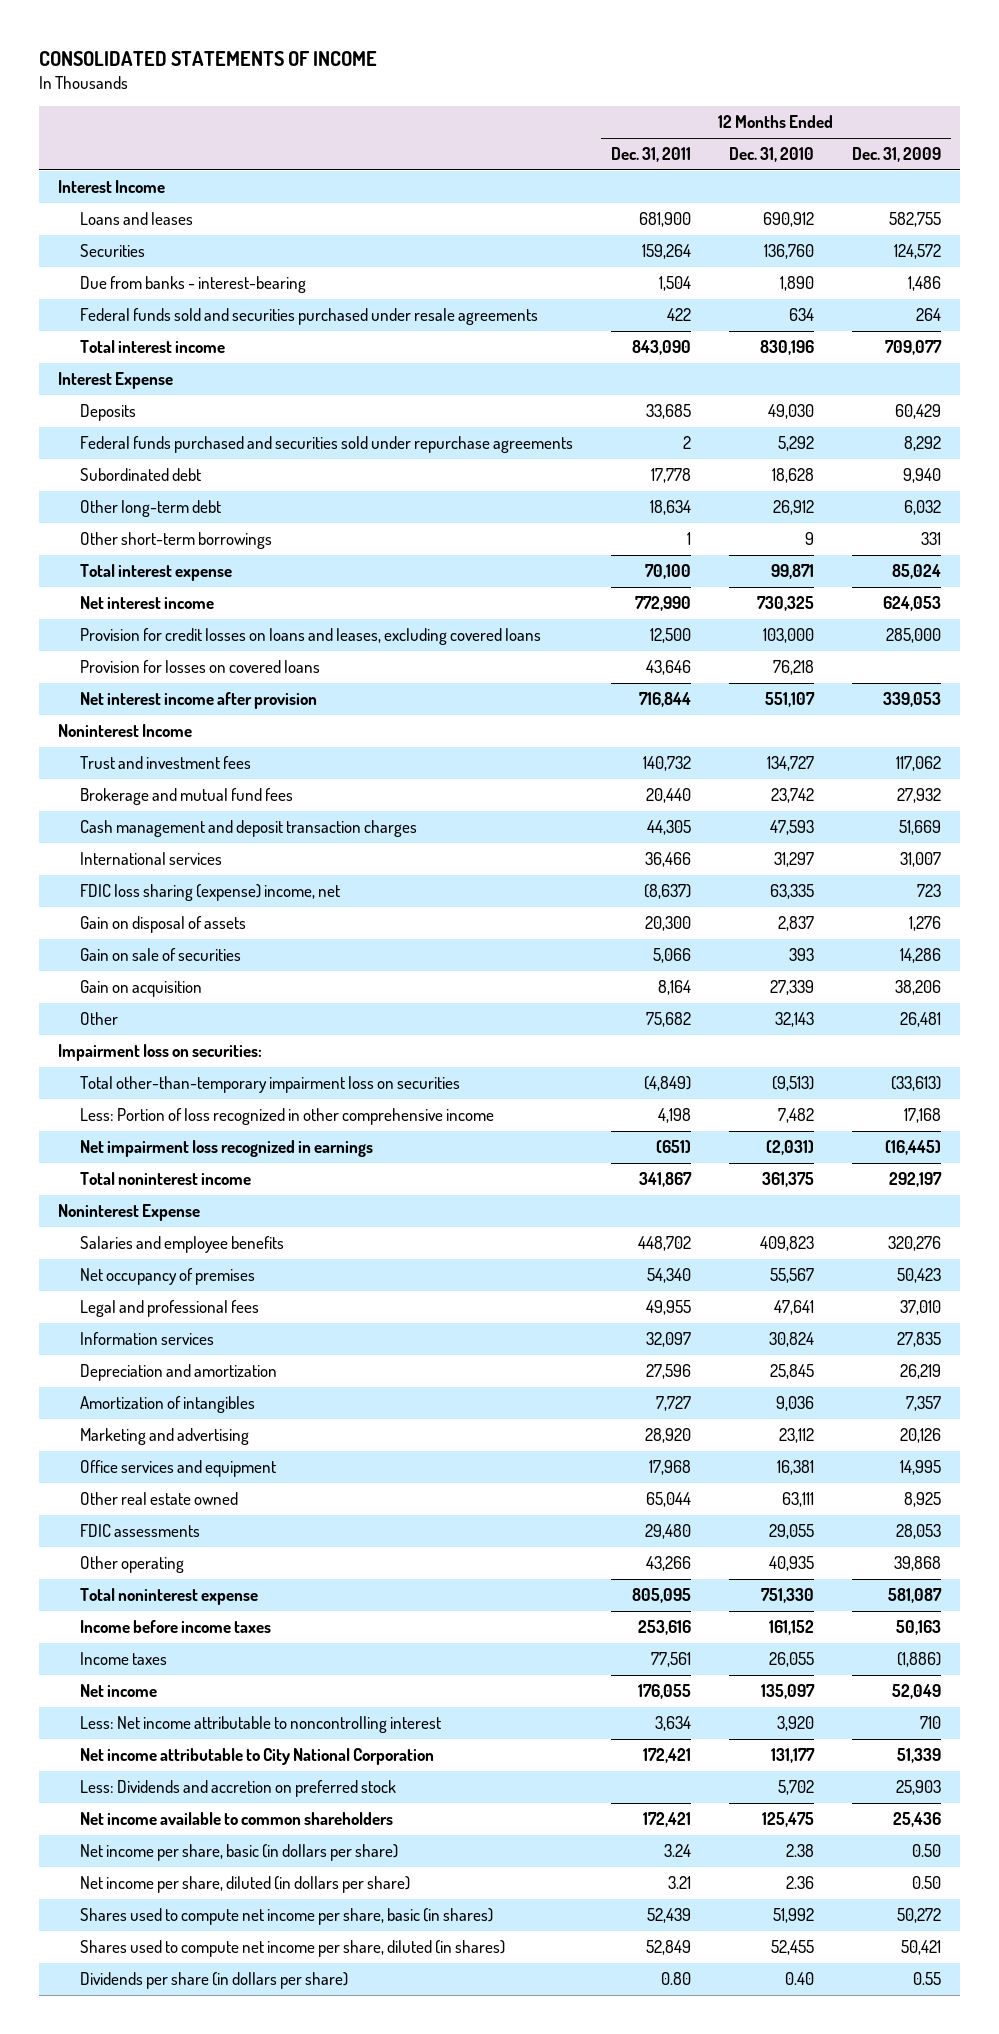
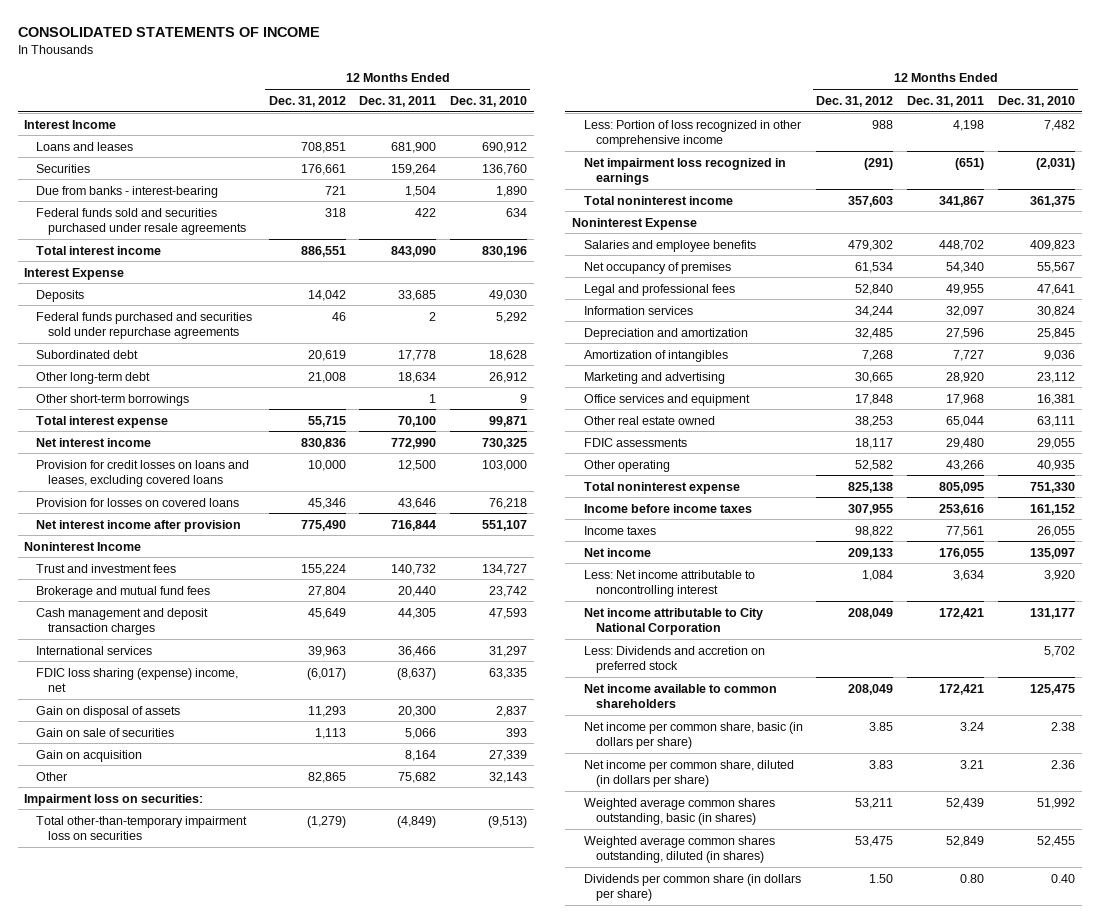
[852,147,942,163] Dec. 31, 2009 -> none
none -> [268,95,346,107] Dec. 31, 2012
[79,1844,398,1862] Net income per share, basic (in dollars per share) -> [583,721,803,750] Net income per common share, basic (in dollars per share)
[79,1876,410,1894] Net income per share, diluted (in dollars per share) -> [583,759,794,788] Net income per common share, diluted (in dollars per share)
[79,1908,493,1926] Shares used to compute net income per share, basic (in shares) -> [583,797,775,826] Weighted average common shares outstanding, basic (in shares)
[79,1940,505,1958] Shares used to compute net income per share, diluted (in shares) -> [583,835,775,864] Weighted average common shares outstanding, diluted (in shares)
[79,1972,348,1990] Dividends per share (in dollars per share) -> [583,873,801,902] Dividends per common share (in dollars per share)

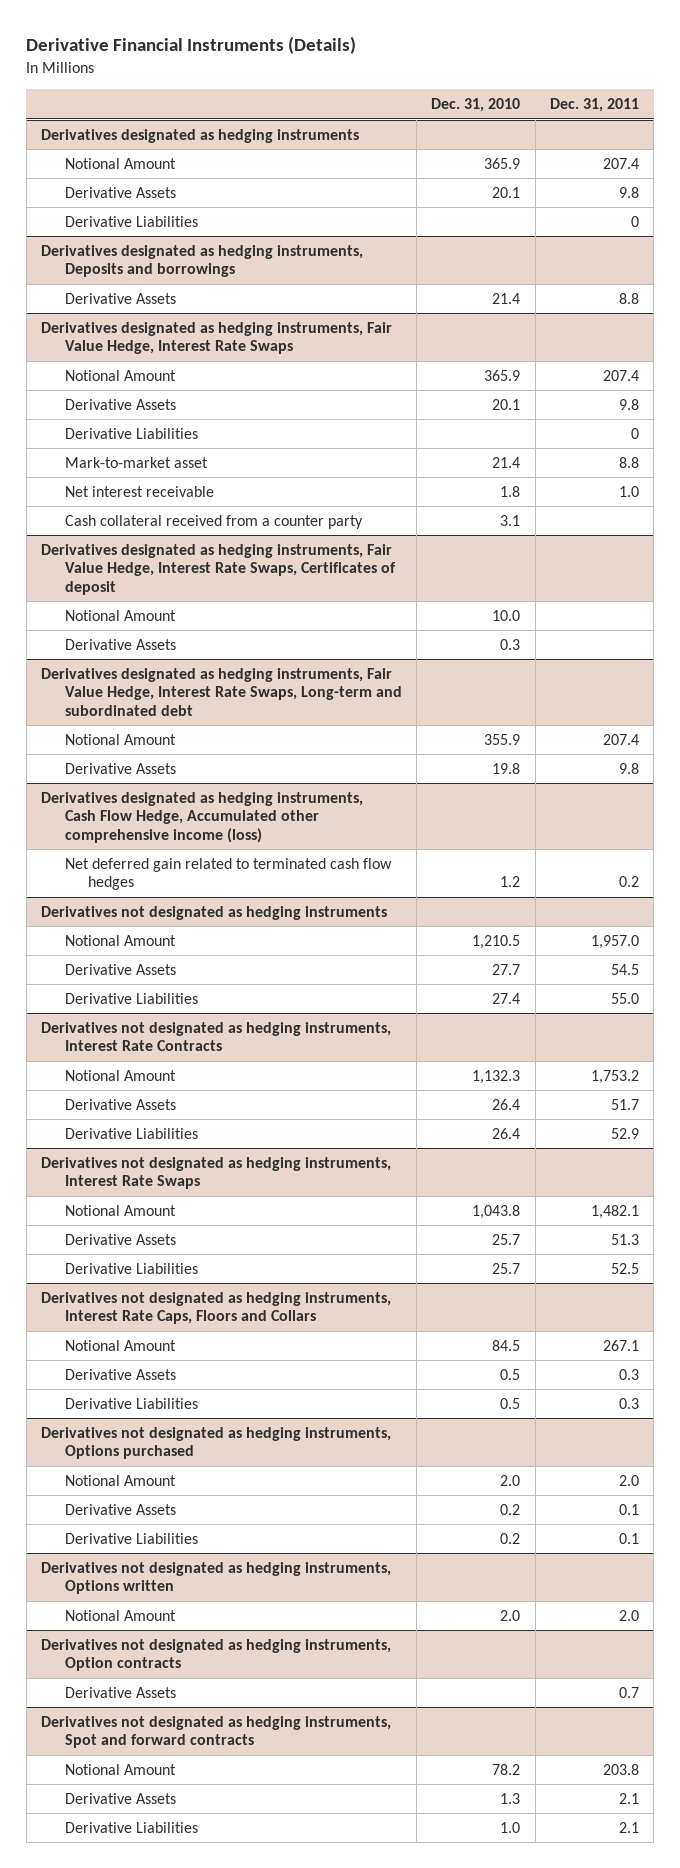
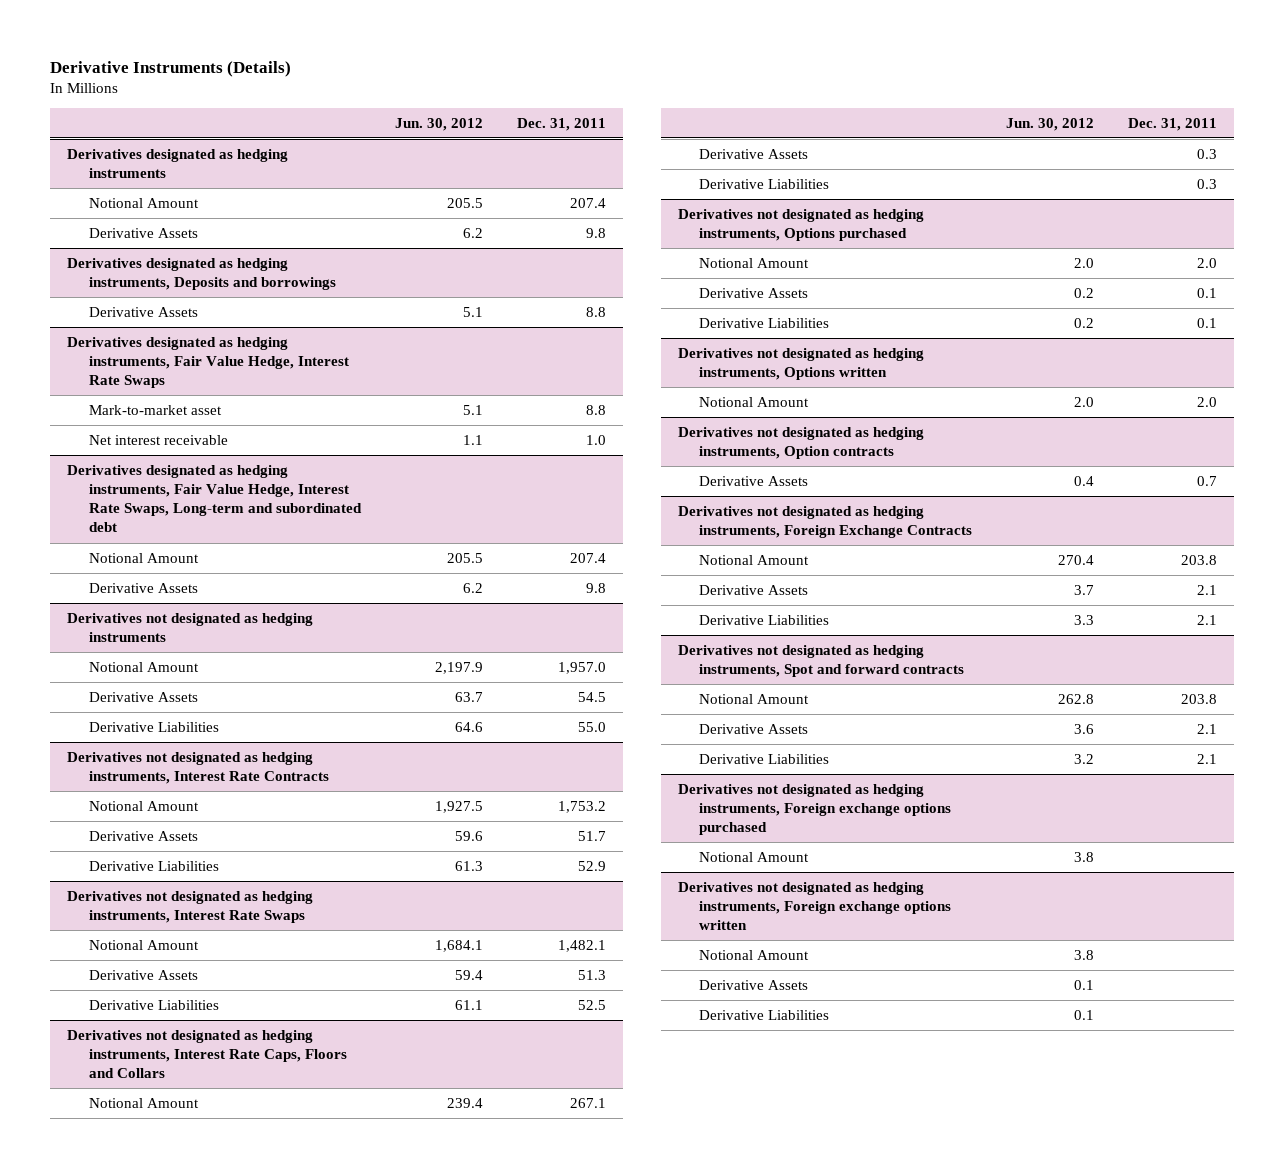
[26,36,357,55] Derivative Financial Instruments (Details) -> [49,60,291,77] Derivative Instruments (Details)
[431,98,521,113] Dec. 31, 2010 -> none
none -> [395,117,484,131] Jun. 30, 2012
[64,215,198,227] Derivative Liabilities -> none
[64,369,176,381] Notional Amount -> none
[64,398,176,410] Derivative Assets -> none
[64,427,198,439] Derivative Liabilities -> none
[64,514,363,529] Cash collateral received from a counter party -> none
[41,543,396,596] Derivatives designated as hedging instruments, Fair Value Hedge, Interest Rate Swaps, Certificates of deposit -> none
[64,609,176,621] Notional Amount -> none
[64,638,176,650] Derivative Assets -> none
[41,791,364,844] Derivatives designated as hedging instruments, Cash Flow Hedge, Accumulated other comprehensive income (loss) -> none
[64,857,392,891] Net deferred gain related to terminated cash flow hedges -> none
none -> [677,505,973,539] Derivatives not designated as hedging instruments, Foreign Exchange Contracts
none -> [699,554,810,565] Notional Amount
none -> [699,584,809,595] Derivative Assets
none -> [699,614,830,625] Derivative Liabilities
none -> [677,783,952,836] Derivatives not designated as hedging instruments, Foreign exchange options purchased
none -> [699,851,810,862] Notional Amount
none -> [677,881,952,931] Derivatives not designated as hedging instruments, Foreign exchange options written
none -> [699,949,810,960] Notional Amount
none -> [699,979,809,990] Derivative Assets
none -> [699,1009,830,1020] Derivative Liabilities

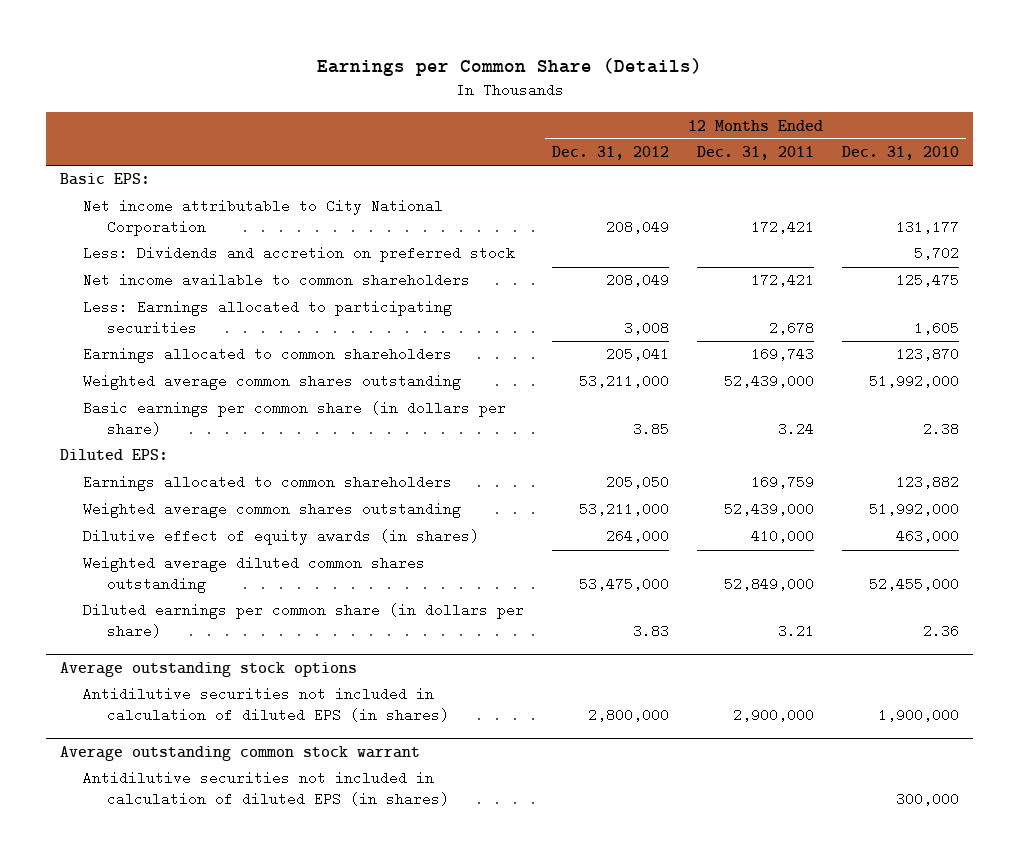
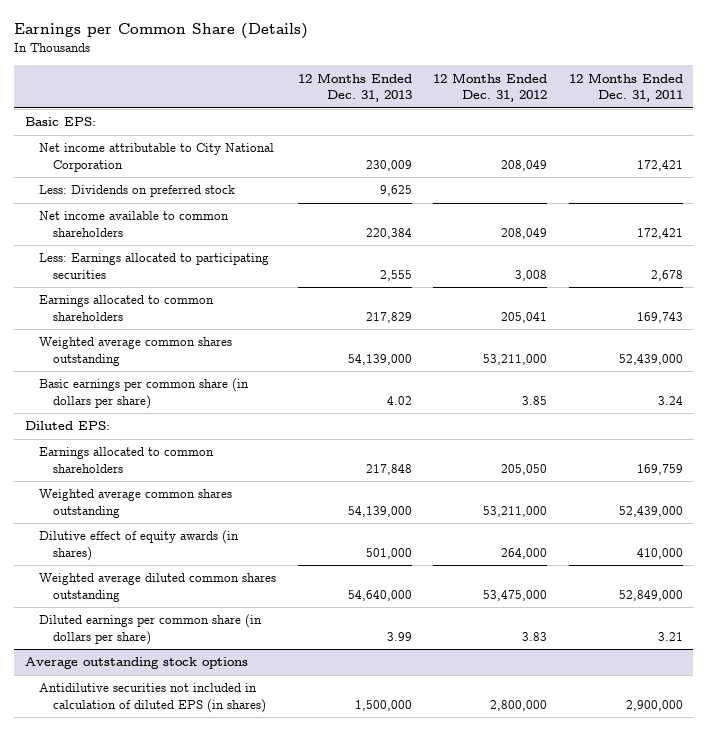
[842,146,960,161] Dec. 31, 2010 -> none
none -> [297,72,412,103] 12 Months Ended Dec. 31, 2013
[83,246,516,263] Less: Dividends and accretion on preferred stock -> [39,185,236,198] Less: Dividends on preferred stock
[60,745,421,761] Average outstanding common stock warrant -> none
[83,771,449,806] Antidilutive securities not included in calculation of diluted EPS (in shares) -> none

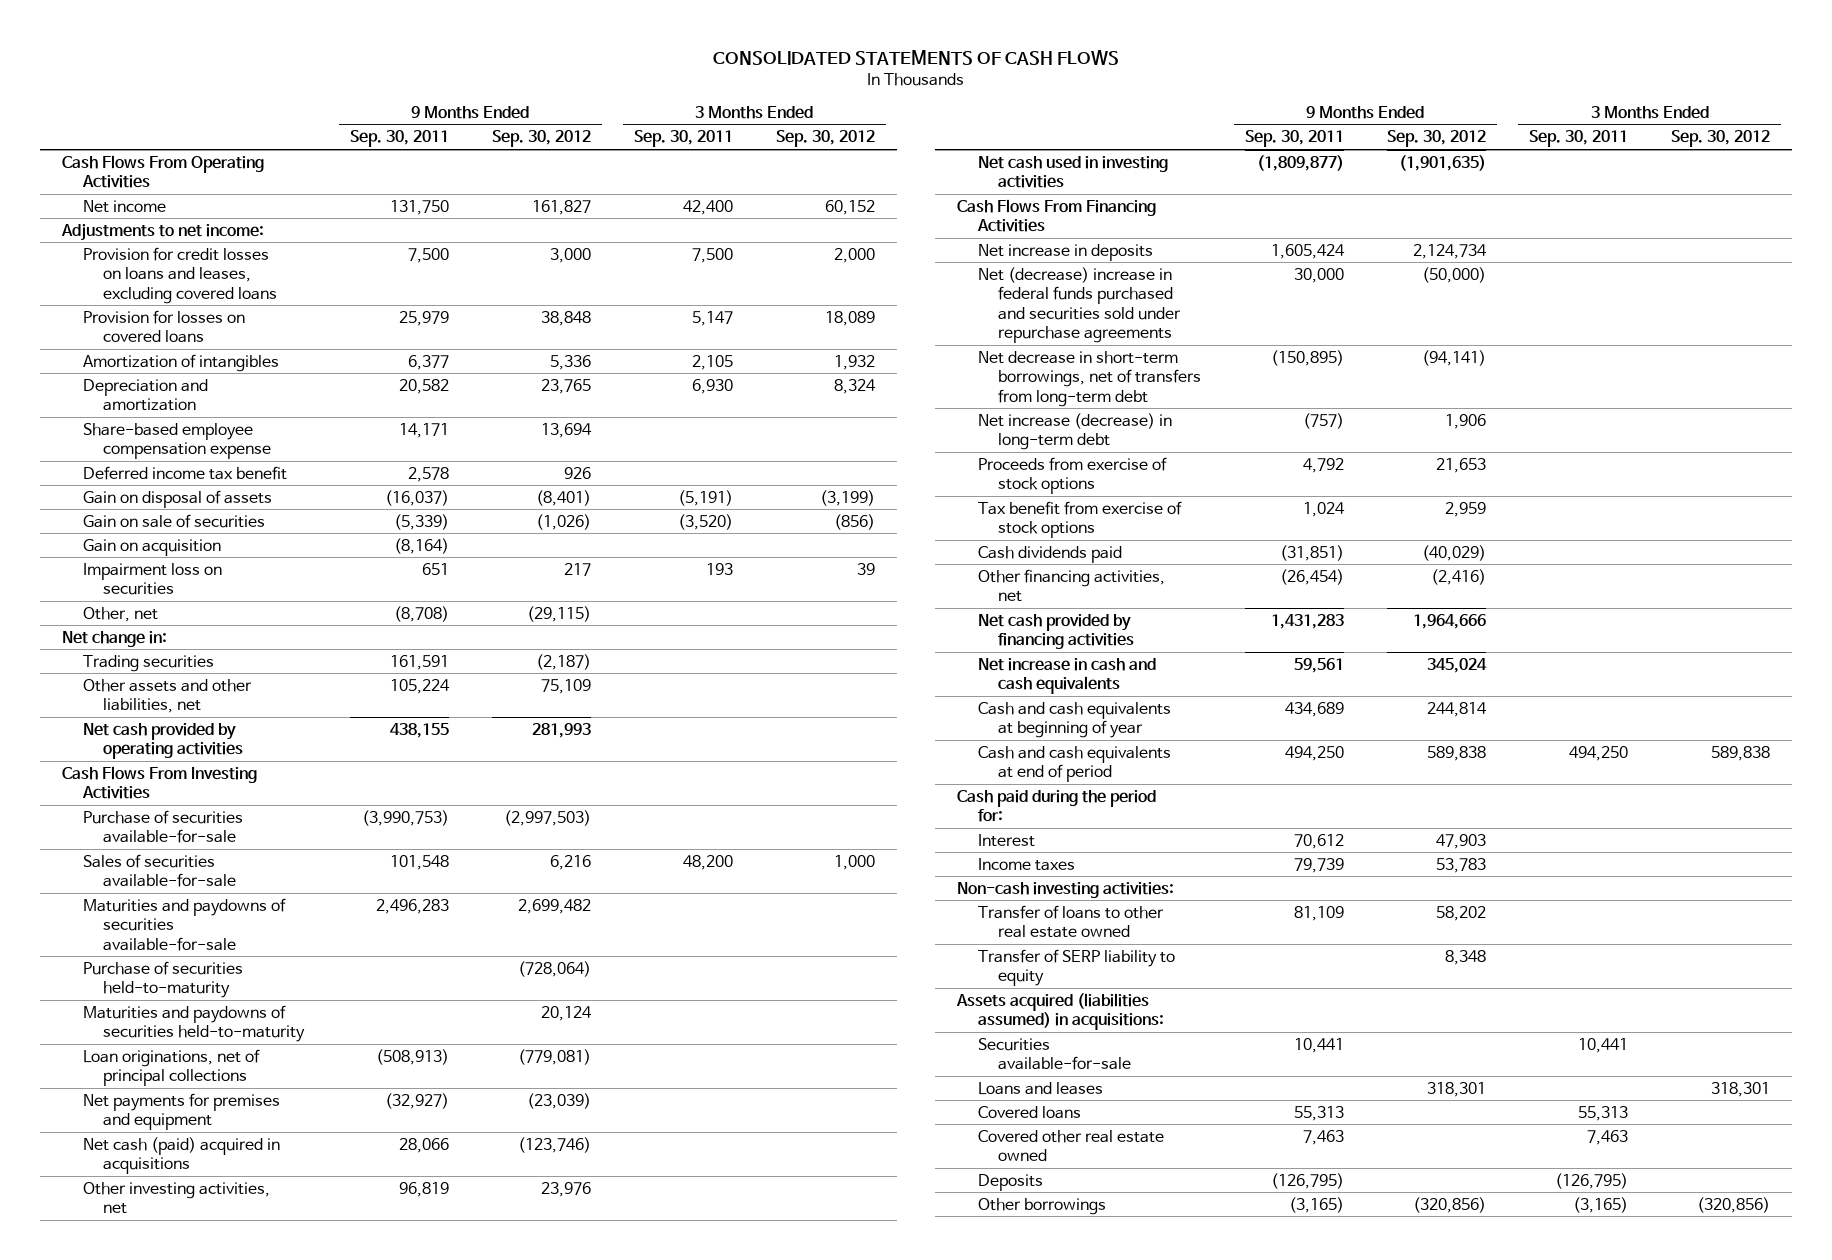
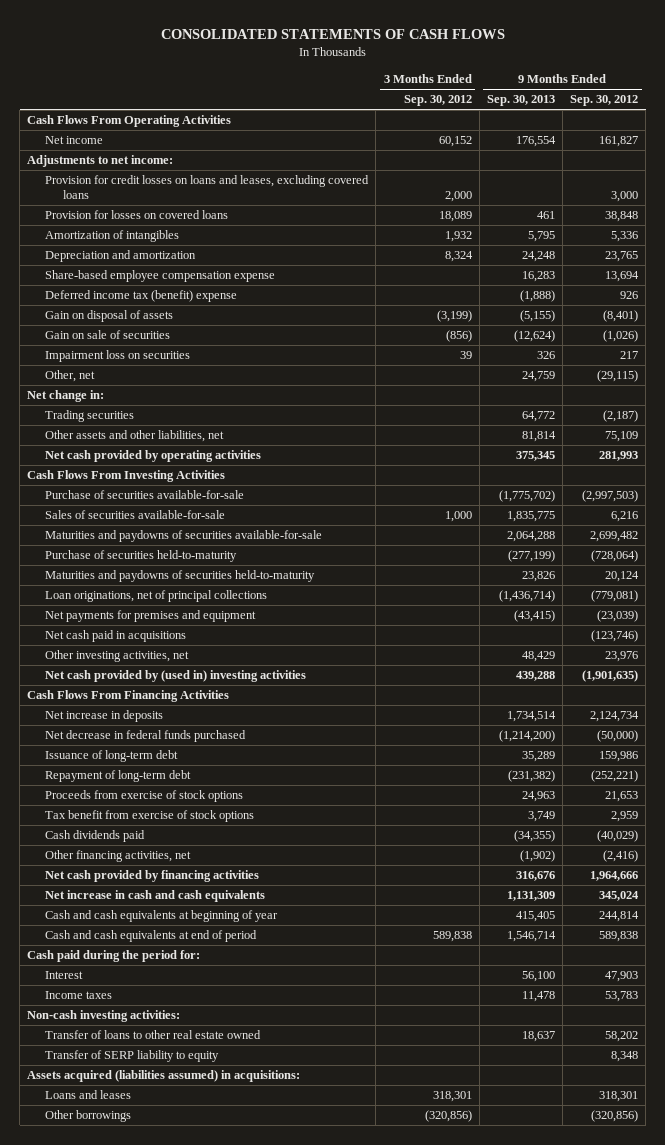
[349,130,449,148] Sep. 30, 2011 -> none
[633,130,733,148] Sep. 30, 2011 -> none
none -> [486,95,555,107] Sep. 30, 2013
[82,465,287,480] Deferred income tax benefit -> [45,290,238,303] Deferred income tax (benefit) expense
[82,538,221,556] Gain on acquisition -> none
[82,1136,280,1175] Net cash (paid) acquired in acquisitions -> [45,630,187,643] Net cash paid in acquisitions
[977,155,1168,189] Net cash used in investing activities -> [45,670,307,683] Net cash provided by (used in) investing activities
[977,266,1182,344] Net (decrease) increase in federal funds purchased and securities sold under repurchase agreements -> none
[977,350,1202,407] Net decrease in short-term borrowings, net of transfers from long-term debt -> none
[977,412,1172,451] Net increase (decrease) in long-term debt -> none
none -> [45,730,247,743] Net decrease in federal funds purchased
none -> [45,750,179,763] Issuance of long-term debt
none -> [45,770,192,783] Repayment of long-term debt
[977,1037,1132,1071] Securities available-for-sale -> none
[977,1105,1081,1119] Covered loans -> none
[977,1129,1164,1162] Covered other real estate owned -> none
[977,1173,1043,1191] Deposits -> none

